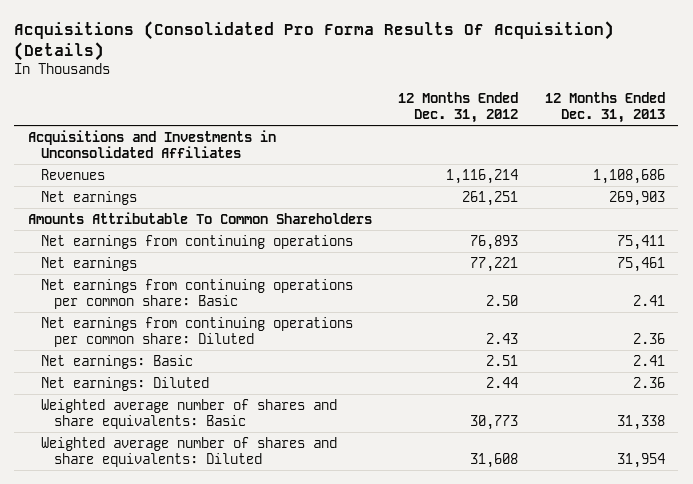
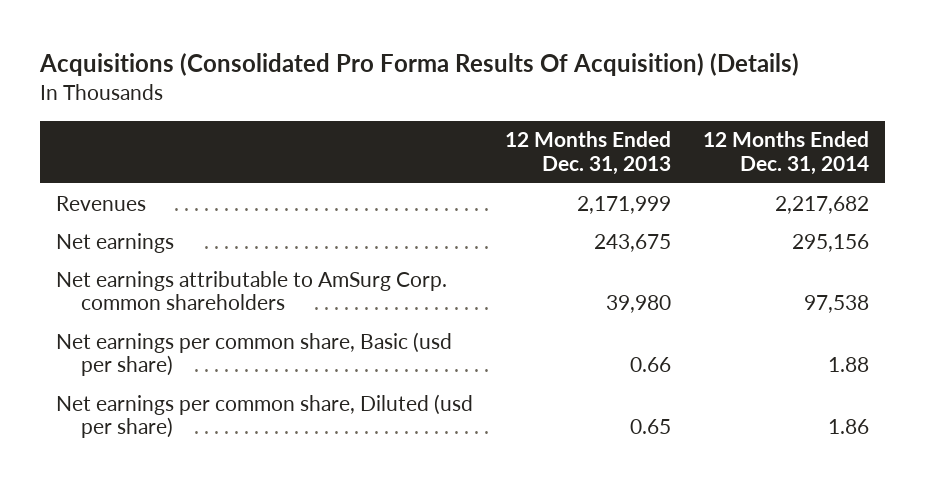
[398,91,519,123] 12 Months Ended Dec. 31, 2012 -> none
none -> [703,131,870,176] 12 Months Ended Dec. 31, 2014
[27,129,276,158] Acquisitions and Investments in Unconsolidated Affiliates -> none
[27,211,372,224] Amounts Attributable To Common Shareholders -> none
[40,234,353,249] Net earnings from continuing operations -> none
[40,278,353,309] Net earnings from continuing operations per common share: Basic -> none
[40,316,353,347] Net earnings from continuing operations per common share: Diluted -> none
[40,398,337,429] Weighted average number of shares and share equivalents: Basic -> none
[40,436,337,467] Weighted average number of shares and share equivalents: Diluted -> none
[592,168,665,184] 1,108,686 -> [577,195,672,214] 2,171,999
[608,190,665,206] 269,903 -> [594,233,672,252] 243,675
[40,256,137,271] Net earnings -> [56,270,448,311] Net earnings attributable to AmSurg Corp. common shareholders
[616,256,665,272] 75,461 -> [606,295,672,314] 39,980
[40,354,193,369] Net earnings: Basic -> [56,331,453,377] Net earnings per common share, Basic (usd per share)
[632,354,665,366] 2.41 -> [630,357,672,373] 0.66
[40,376,209,391] Net earnings: Diluted -> [56,393,474,439] Net earnings per common share, Diluted (usd per share)
[632,376,665,388] 2.36 -> [630,419,672,435] 0.65

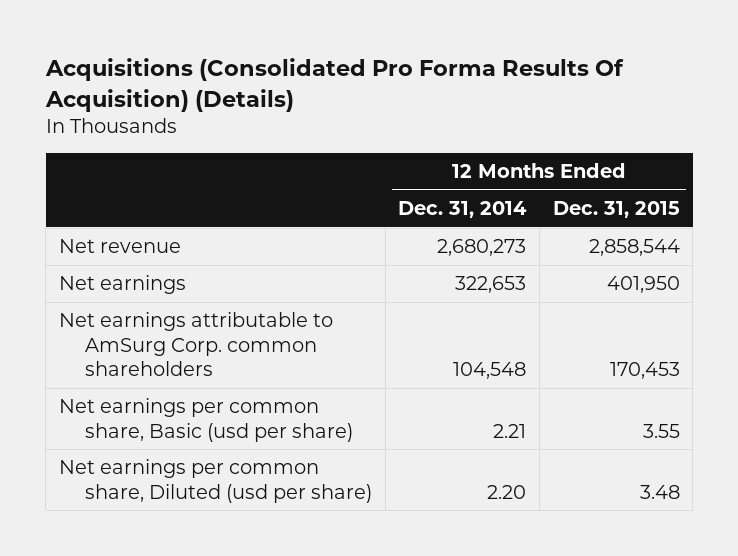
[505,131,672,176] 12 Months Ended Dec. 31, 2013 -> none
none -> [552,201,680,219] Dec. 31, 2015
[56,195,147,211] Revenues -> none
none -> [58,239,181,254] Net revenue
[792,233,870,252] 295,156 -> [455,276,527,294] 322,653
[804,295,870,314] 97,538 -> [453,362,527,380] 104,548
[828,357,870,373] 1.88 -> [493,423,527,438] 2.21
[828,419,870,435] 1.86 -> [487,484,527,499] 2.20

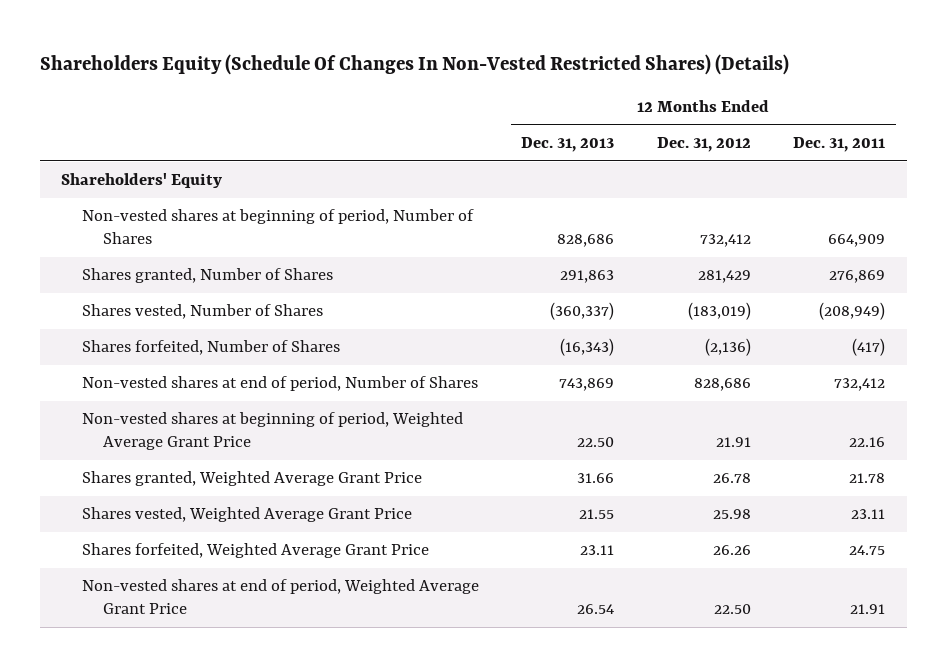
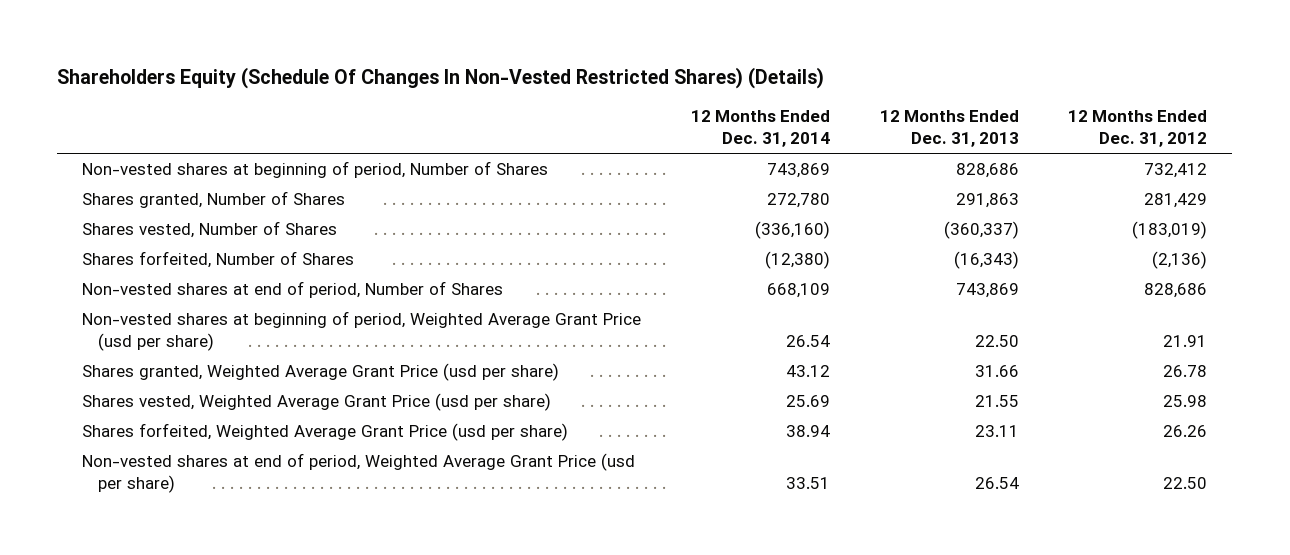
[793,137,886,153] Dec. 31, 2011 -> none
none -> [690,110,830,148] 12 Months Ended Dec. 31, 2014
[61,173,223,189] Shareholders' Equity -> none
[81,412,463,451] Non-vested shares at beginning of period, Weighted Average Grant Price -> [82,311,642,352] Non-vested shares at beginning of period, Weighted Average Grant Price (usd per share)
[81,471,422,487] Shares granted, Weighted Average Grant Price -> [82,363,560,382] Shares granted, Weighted Average Grant Price (usd per share)
[81,507,412,523] Shares vested, Weighted Average Grant Price -> [82,393,552,412] Shares vested, Weighted Average Grant Price (usd per share)
[81,543,429,559] Shares forfeited, Weighted Average Grant Price -> [82,423,569,442] Shares forfeited, Weighted Average Grant Price (usd per share)
[81,579,479,615] Non-vested shares at end of period, Weighted Average Grant Price -> [82,453,636,494] Non-vested shares at end of period, Weighted Average Grant Price (usd per share)

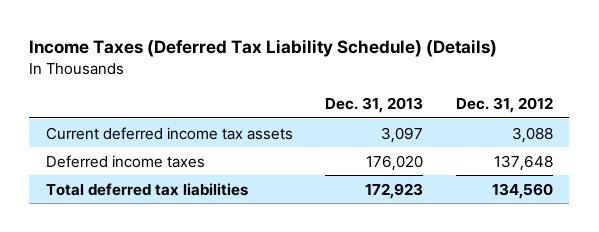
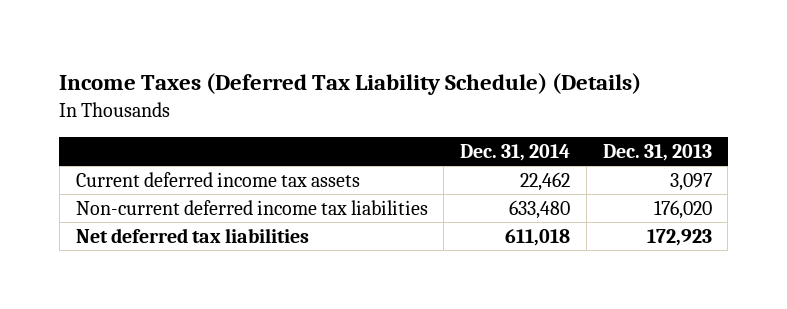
[456,97,554,114] Dec. 31, 2012 -> none
none -> [460,143,571,161] Dec. 31, 2014
[45,154,205,168] Deferred income taxes -> [75,199,428,215] Non-current deferred income tax liabilities
[45,182,248,196] Total deferred tax liabilities -> [75,227,309,243] Net deferred tax liabilities

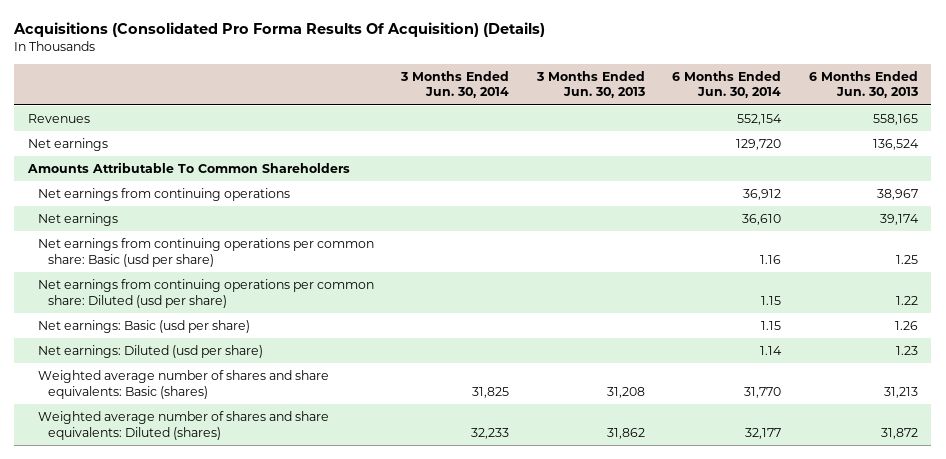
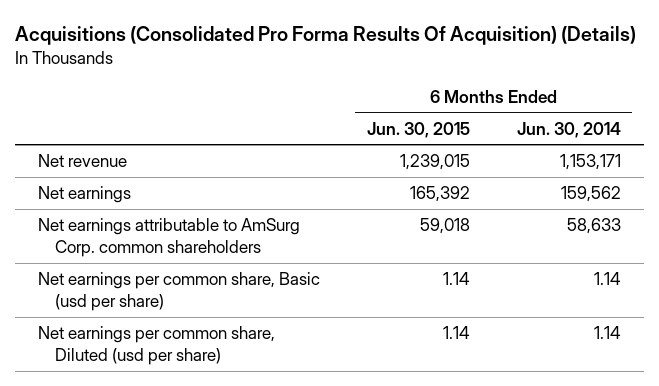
[400,70,510,99] 3 Months Ended Jun. 30, 2014 -> none
[535,70,645,99] 3 Months Ended Jun. 30, 2013 -> none
[808,70,918,99] 6 Months Ended Jun. 30, 2013 -> none
none -> [367,121,471,138] Jun. 30, 2015
[27,114,90,124] Revenues -> none
[26,162,350,174] Amounts Attributable To Common Shareholders -> none
[37,188,290,202] Net earnings from continuing operations -> none
[37,238,374,267] Net earnings from continuing operations per common share: Basic (usd per share) -> none
[37,279,374,308] Net earnings from continuing operations per common share: Diluted (usd per share) -> none
[37,370,329,399] Weighted average number of shares and share equivalents: Basic (shares) -> none
[37,411,329,440] Weighted average number of shares and share equivalents: Diluted (shares) -> none
none -> [38,153,128,167] Net revenue
[736,139,782,151] 129,720 -> [560,185,621,202] 159,562
[37,213,118,227] Net earnings -> [38,217,301,257] Net earnings attributable to AmSurg Corp. common shareholders
[742,214,782,226] 36,610 -> [566,217,621,234] 58,633
[37,320,250,334] Net earnings: Basic (usd per share) -> [38,271,321,311] Net earnings per common share, Basic (usd per share)
[761,321,782,331] 1.15 -> [593,271,621,285] 1.14
[37,345,263,359] Net earnings: Diluted (usd per share) -> [38,325,276,365] Net earnings per common share, Diluted (usd per share)

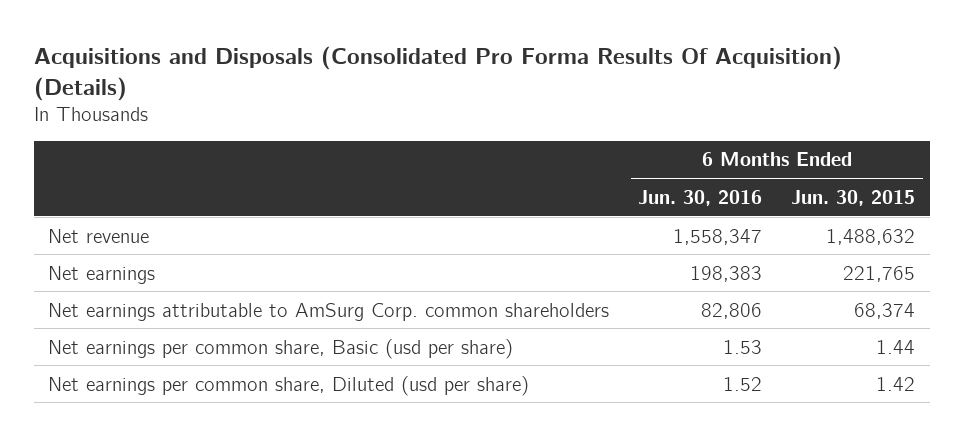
[15,26,637,46] Acquisitions (Consolidated Pro Forma Results Of Acquisition) (Details) -> [33,46,842,101] Acquisitions and Disposals (Consolidated Pro Forma Results Of Acquisition) (Details)
[516,121,621,138] Jun. 30, 2014 -> none
none -> [638,189,763,206] Jun. 30, 2016
[400,153,471,170] 1,239,015 -> [826,228,916,245] 1,488,632
[410,185,471,202] 165,392 -> [843,265,916,282] 221,765
[420,217,471,234] 59,018 -> [854,302,916,319] 68,374
[443,271,471,285] 1.14 -> [876,339,916,354] 1.44
[443,325,471,339] 1.14 -> [876,376,916,391] 1.42

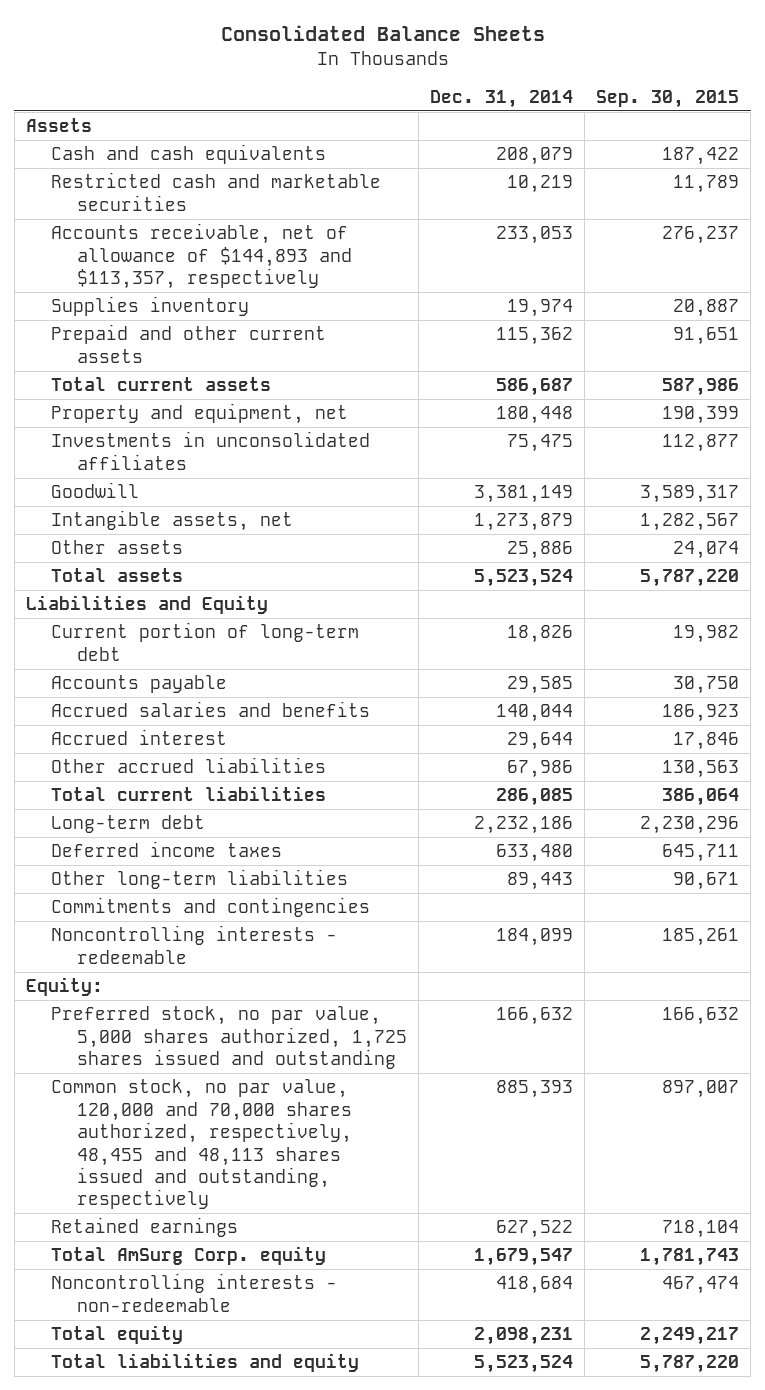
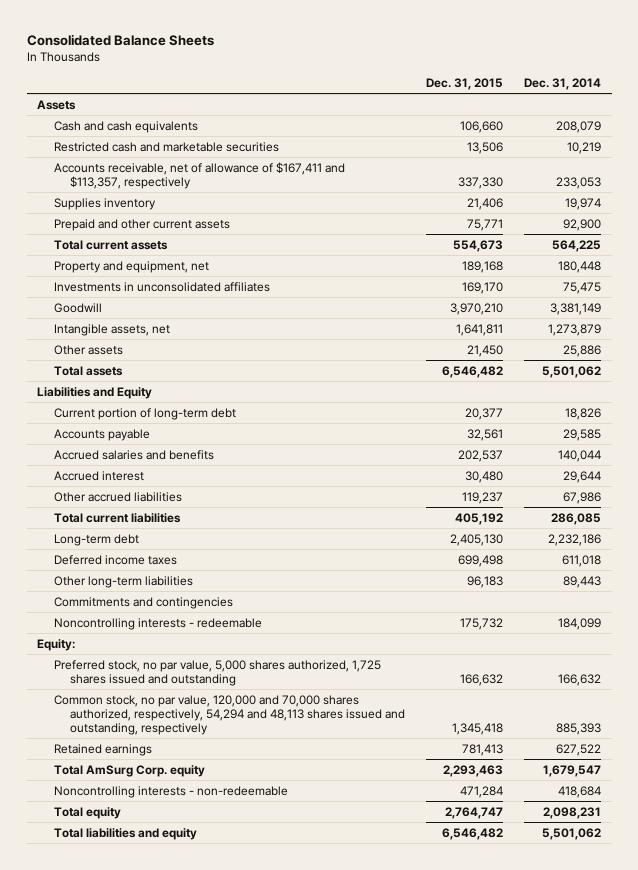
[596,89,740,108] Sep. 30, 2015 -> none
none -> [426,78,504,91] Dec. 31, 2015
[51,223,352,290] Accounts receivable, net of allowance of $144,893 and $113,357, respectively -> [53,161,345,189] Accounts receivable, net of allowance of $167,411 and $113,357, respectively
[495,327,573,346] 115,362 -> [563,218,602,231] 92,900
[495,378,573,397] 586,687 -> [552,239,602,252] 564,225
[473,569,573,588] 5,523,524 -> [542,365,602,378] 5,501,062
[495,844,573,863] 633,480 -> [562,554,602,567] 611,018
[51,1079,352,1210] Common stock, no par value, 120,000 and 70,000 shares authorized, respectively, 48,455 and 48,113 shares issued and outstanding, respectively -> [53,694,405,736] Common stock, no par value, 120,000 and 70,000 shares authorized, respectively, 54,294 and 48,113 shares issued and outstanding, respectively
[473,1355,573,1374] 5,523,524 -> [542,827,602,840] 5,501,062

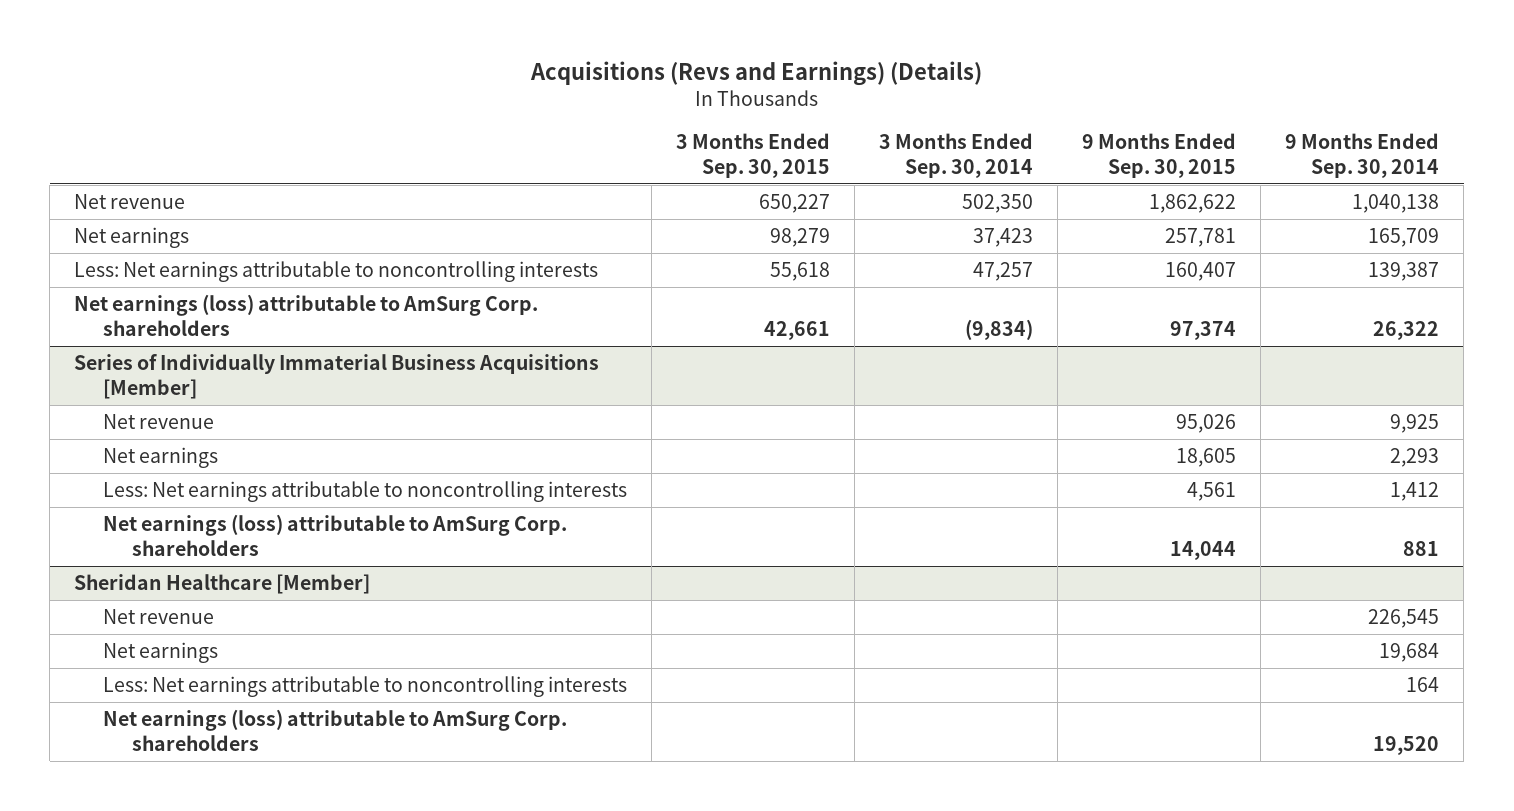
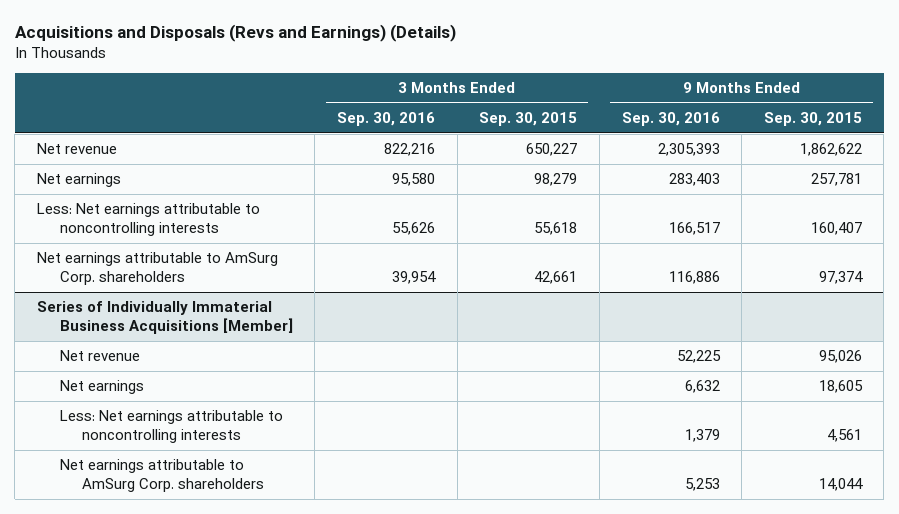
[529,60,982,86] Acquisitions (Revs and Earnings) (Details) -> [14,23,456,42] Acquisitions and Disposals (Revs and Earnings) (Details)
[879,133,1034,178] 3 Months Ended Sep. 30, 2014 -> none
[1285,133,1440,178] 9 Months Ended Sep. 30, 2014 -> none
none -> [336,112,435,127] Sep. 30, 2016
none -> [621,112,720,127] Sep. 30, 2016
[74,294,539,336] Net earnings (loss) attributable to AmSurg Corp. shareholders -> [37,252,279,285] Net earnings attributable to AmSurg Corp. shareholders
[74,574,371,595] Sheridan Healthcare [Member] -> none
[103,609,215,625] Net revenue -> none
[103,642,219,664] Net earnings -> none
[103,676,628,698] Less: Net earnings attributable to noncontrolling interests -> none
[103,709,568,751] Net earnings (loss) attributable to AmSurg Corp. shareholders -> none
[103,514,568,556] Net earnings (loss) attributable to AmSurg Corp. shareholders -> [59,459,265,492] Net earnings attributable to AmSurg Corp. shareholders

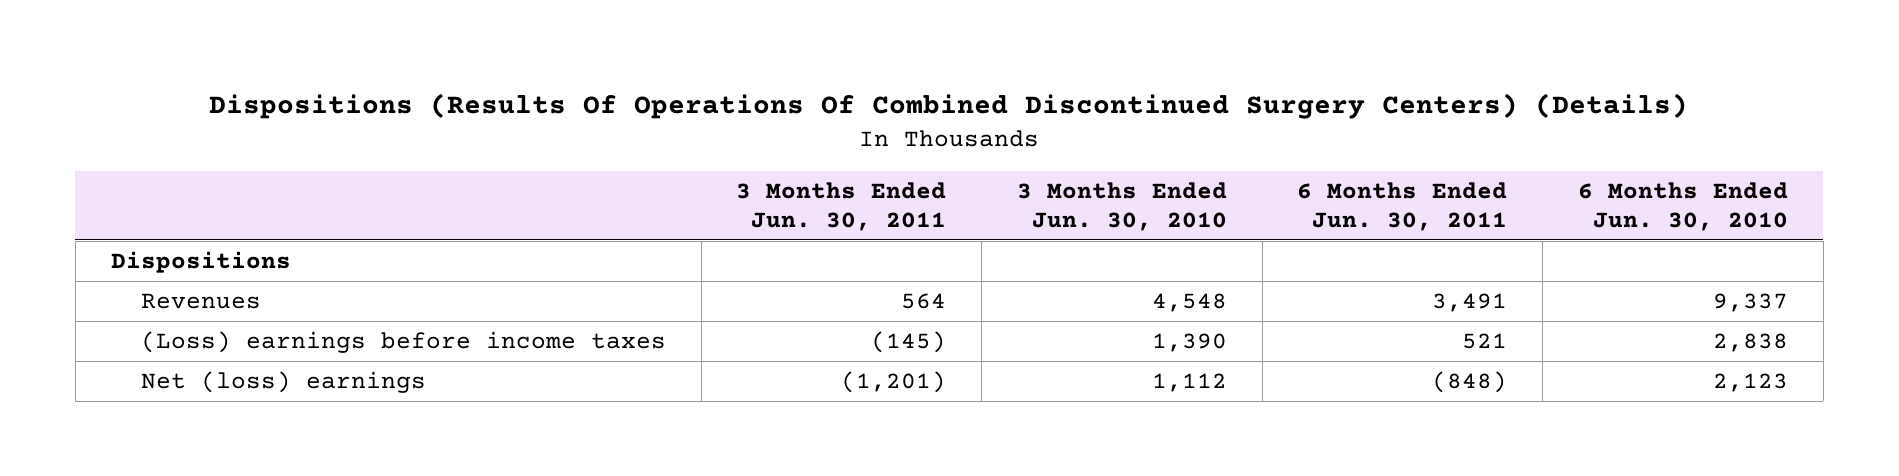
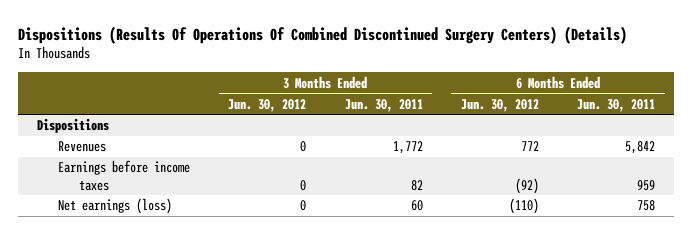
[1016,181,1227,231] 3 Months Ended Jun. 30, 2010 -> none
[1577,181,1788,231] 6 Months Ended Jun. 30, 2010 -> none
none -> [228,98,307,112] Jun. 30, 2012
none -> [460,98,539,112] Jun. 30, 2012
[901,292,947,309] 564 -> [392,141,423,155] 1,772
[1432,292,1508,312] 3,491 -> [625,141,656,155] 5,842
[140,330,666,353] (Loss) earnings before income taxes -> [57,160,190,191] Earnings before income taxes
[871,330,947,353] (145) -> [410,179,423,191] 82
[1462,332,1508,349] 521 -> [637,179,656,191] 959
[140,370,426,393] Net (loss) earnings -> [57,198,172,215] Net earnings (loss)
[841,370,947,393] (1,201) -> [410,200,423,212] 60
[1432,370,1508,393] (848) -> [637,200,656,212] 758

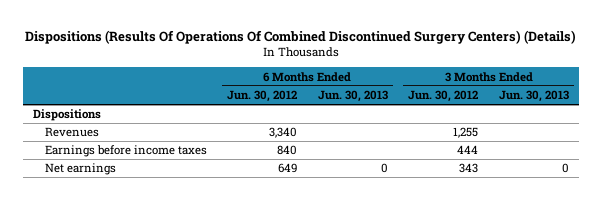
[344,98,423,112] Jun. 30, 2011 -> none
[577,98,656,112] Jun. 30, 2011 -> none
none -> [317,89,388,102] Jun. 30, 2013
none -> [498,89,569,102] Jun. 30, 2013
[300,141,307,153] 0 -> [453,127,479,139] 1,255
[520,141,539,152] 772 -> [269,127,298,139] 3,340
[300,179,307,191] 0 -> [457,145,479,155] 444
[514,177,539,194] (92) -> [277,145,298,156] 840
[57,198,172,215] Net earnings (loss) -> [44,163,116,176] Net earnings
[300,200,307,212] 0 -> [459,163,479,174] 343
[508,198,539,215] (110) -> [278,163,298,174] 649

